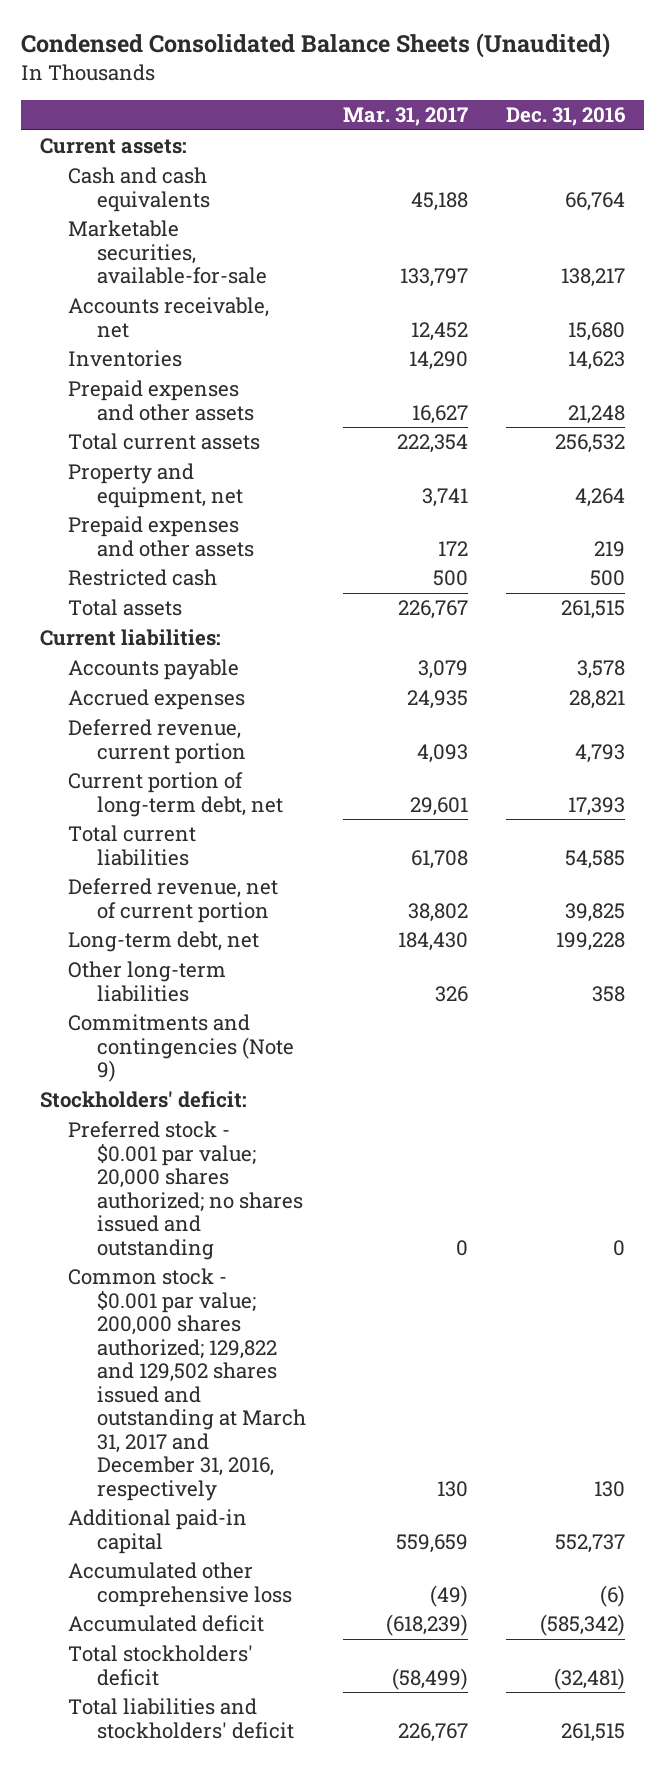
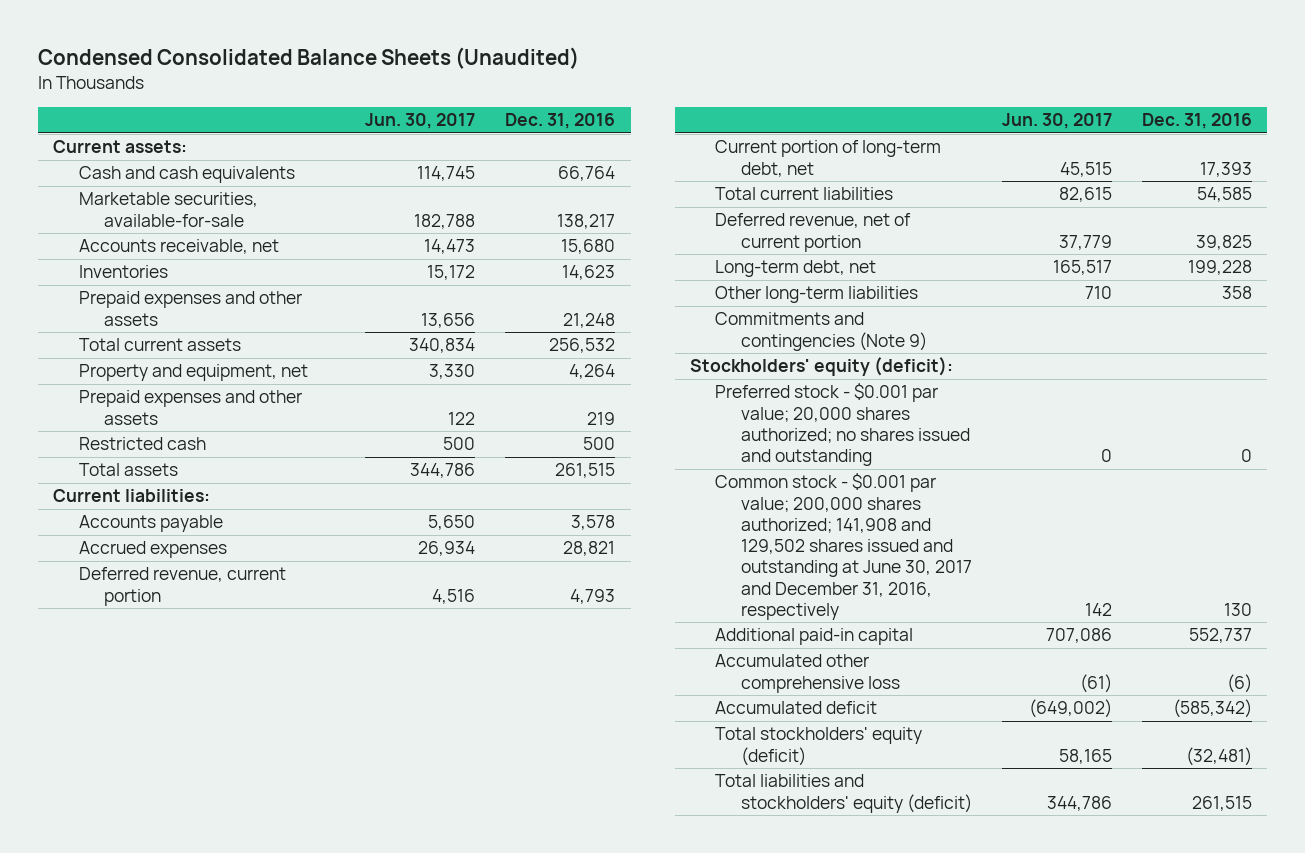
[343,107,469,127] Mar. 31, 2017 -> none
none -> [365,113,476,130] Jun. 30, 2017
[39,1091,247,1109] Stockholders' deficit: -> [689,357,953,377] Stockholders' equity (deficit):
[68,1268,306,1501] Common stock - $0.001 par value; 200,000 shares authorized; 129,822 and 129,502 shares issued and outstanding at March 31, 2017 and December 31, 2016, respectively -> [715,473,972,620] Common stock - $0.001 par value; 200,000 shares authorized; 141,908 and 129,502 shares issued and outstanding at June 30, 2017 and December 31, 2016, respectively
[68,1645,254,1686] Total stockholders' deficit -> [715,727,923,766] Total stockholders' equity (deficit)
[68,1698,294,1739] Total liabilities and stockholders' deficit -> [715,774,972,813] Total liabilities and stockholders' equity (deficit)

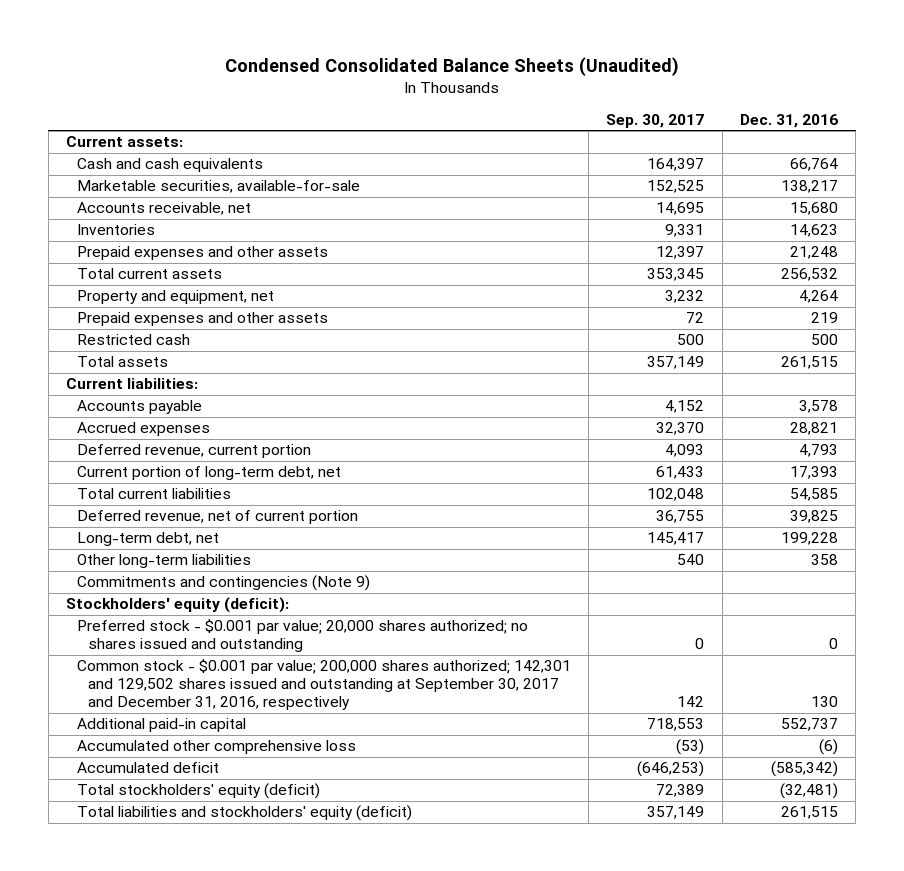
[365,113,476,130] Jun. 30, 2017 -> none
none -> [606,113,705,128] Sep. 30, 2017
[715,473,972,620] Common stock - $0.001 par value; 200,000 shares authorized; 141,908 and 129,502 shares issued and outstanding at June 30, 2017 and December 31, 2016, respectively -> [76,659,571,711] Common stock - $0.001 par value; 200,000 shares authorized; 142,301 and 129,502 shares issued and outstanding at September 30, 2017 and December 31, 2016, respectively

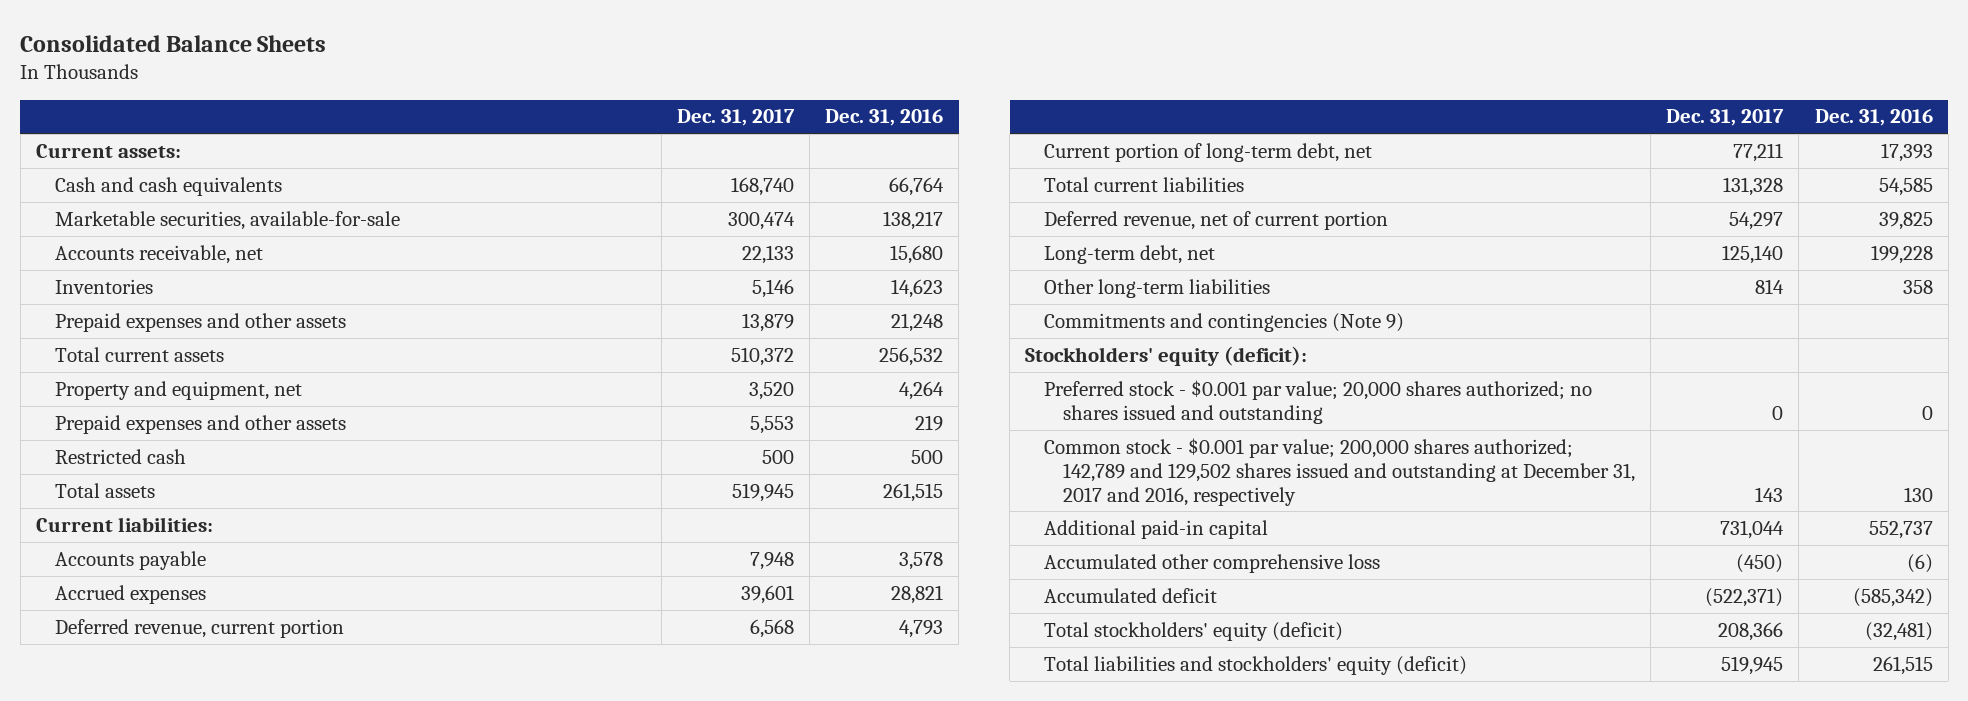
[224,57,679,77] Condensed Consolidated Balance Sheets (Unaudited) -> [20,34,327,52] Consolidated Balance Sheets
[606,113,705,128] Sep. 30, 2017 -> none
none -> [676,109,795,127] Dec. 31, 2017
[76,659,571,711] Common stock - $0.001 par value; 200,000 shares authorized; 142,301 and 129,502 shares issued and outstanding at September 30, 2017 and December 31, 2016, respectively -> [1044,437,1636,506] Common stock - $0.001 par value; 200,000 shares authorized; 142,789 and 129,502 shares issued and outstanding at December 31, 2017 and 2016, respectively

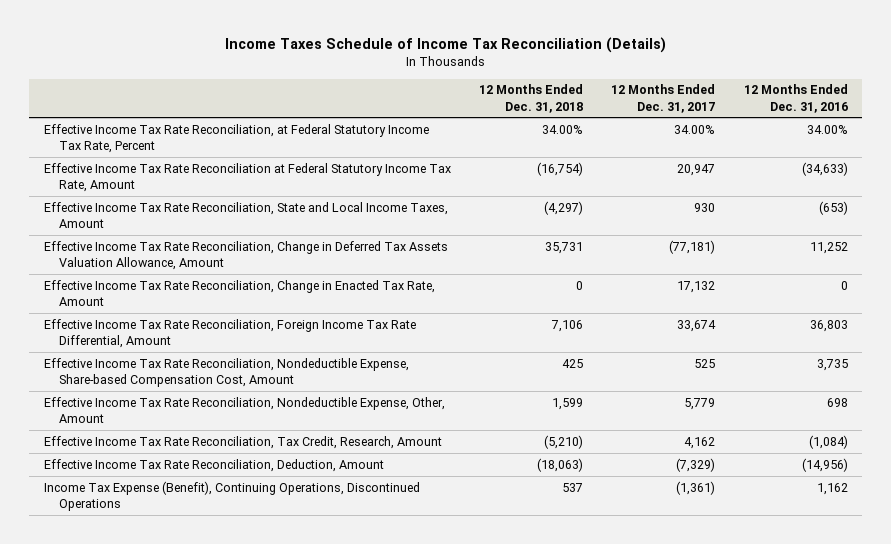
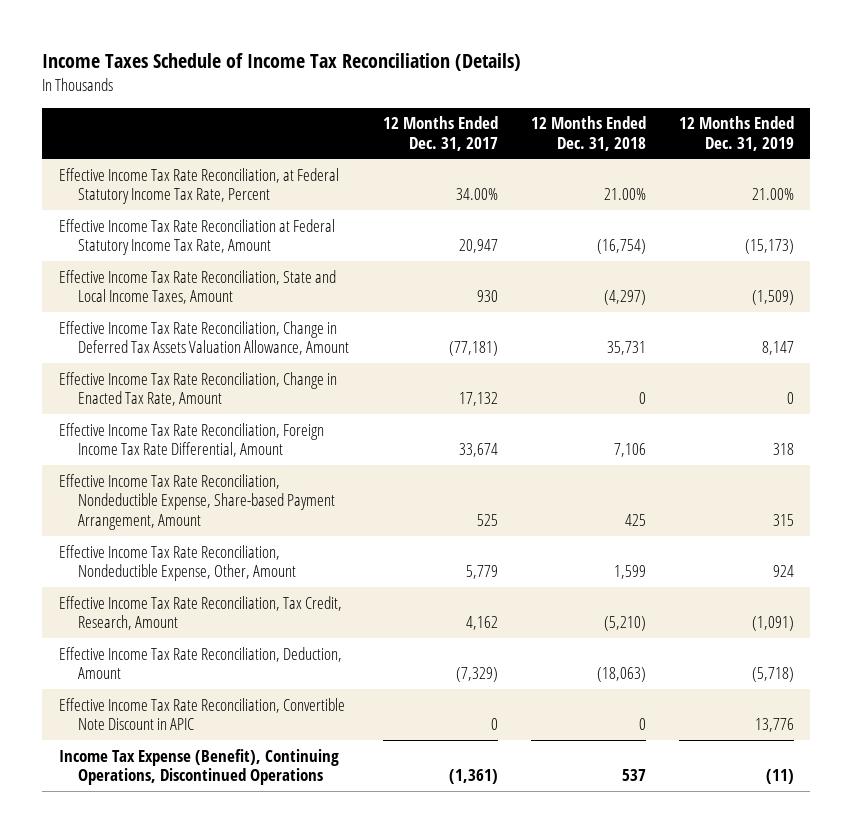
[743,84,848,113] 12 Months Ended Dec. 31, 2016 -> none
none -> [678,116,794,151] 12 Months Ended Dec. 31, 2019
[542,124,584,134] 34.00% -> [603,188,646,201] 21.00%
[43,357,409,387] Effective Income Tax Rate Reconciliation, Nondeductible Expense, Share-based Compensation Cost, Amount -> [58,473,336,531] Effective Income Tax Rate Reconciliation, Nondeductible Expense, Share-based Payment Arrangement, Amount
none -> [58,697,345,731] Effective Income Tax Rate Reconciliation, Convertible Note Discount in APIC

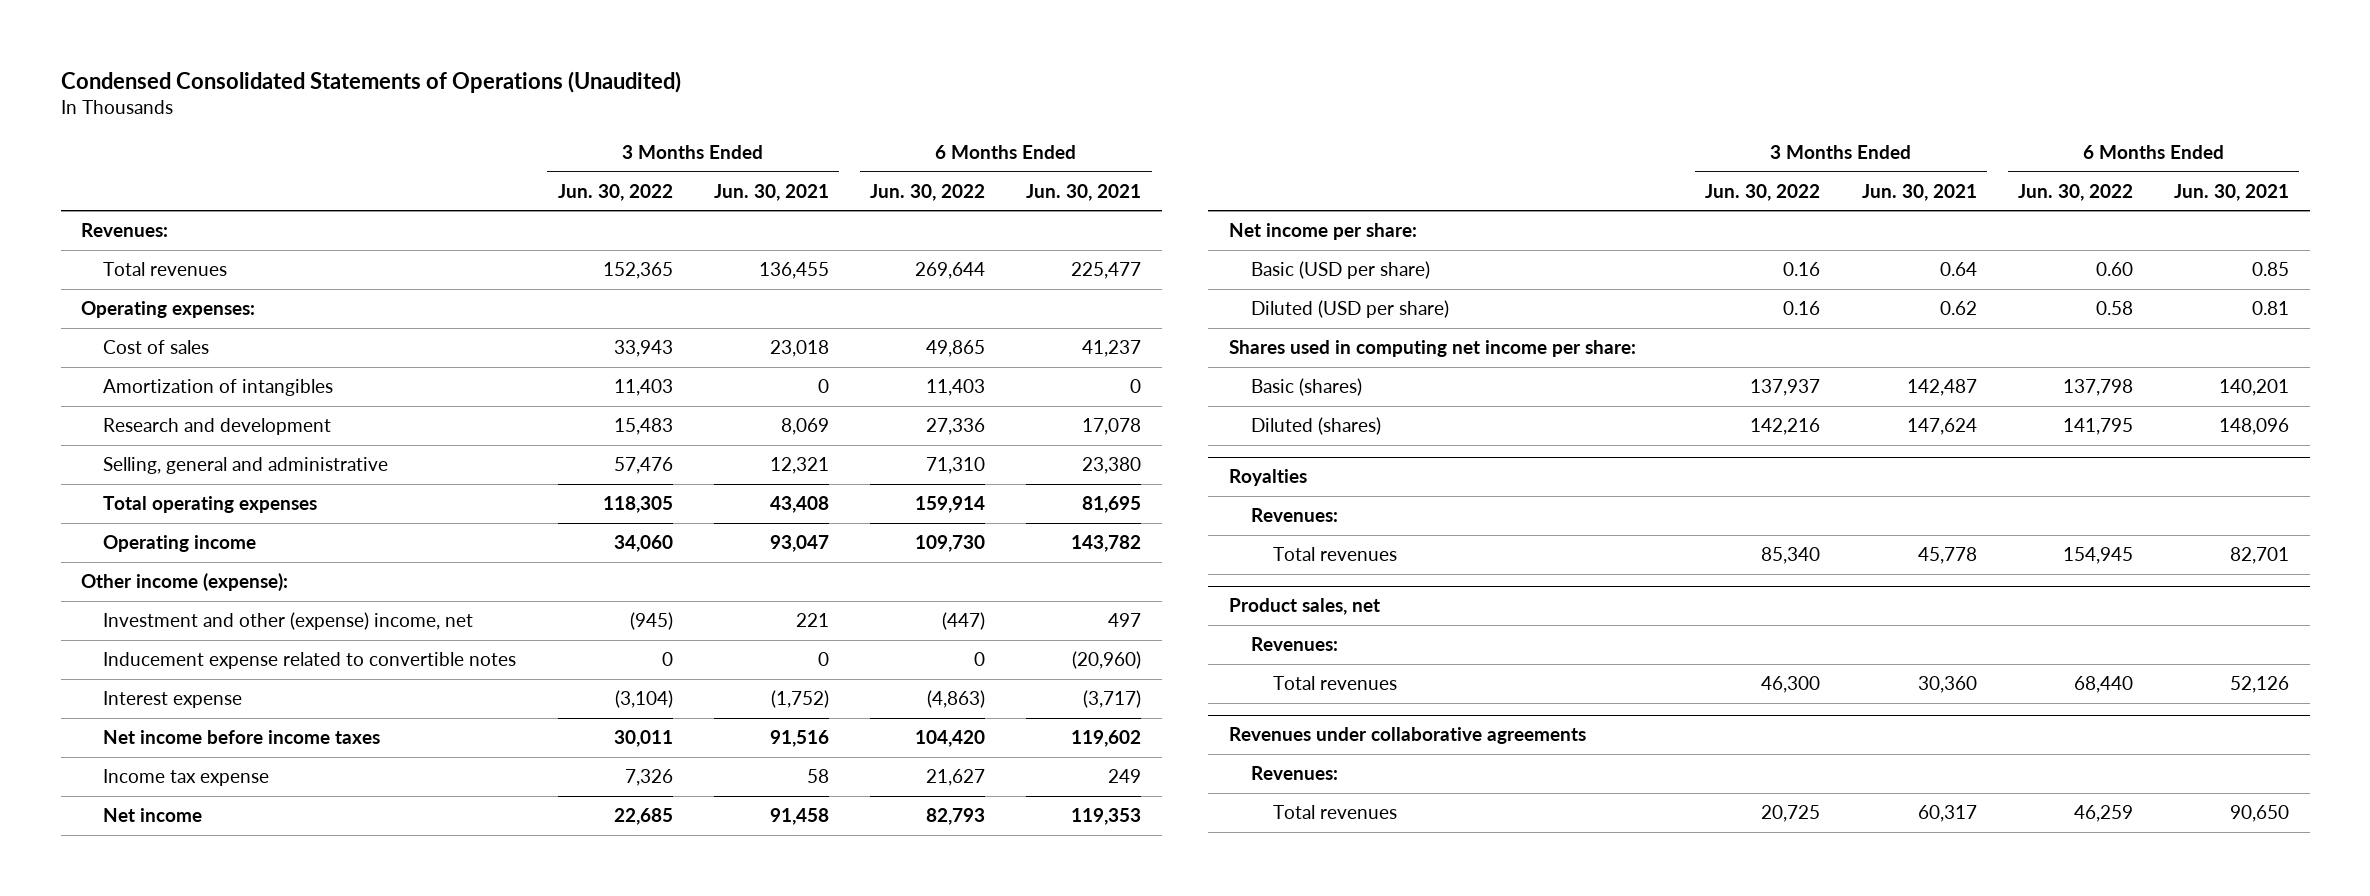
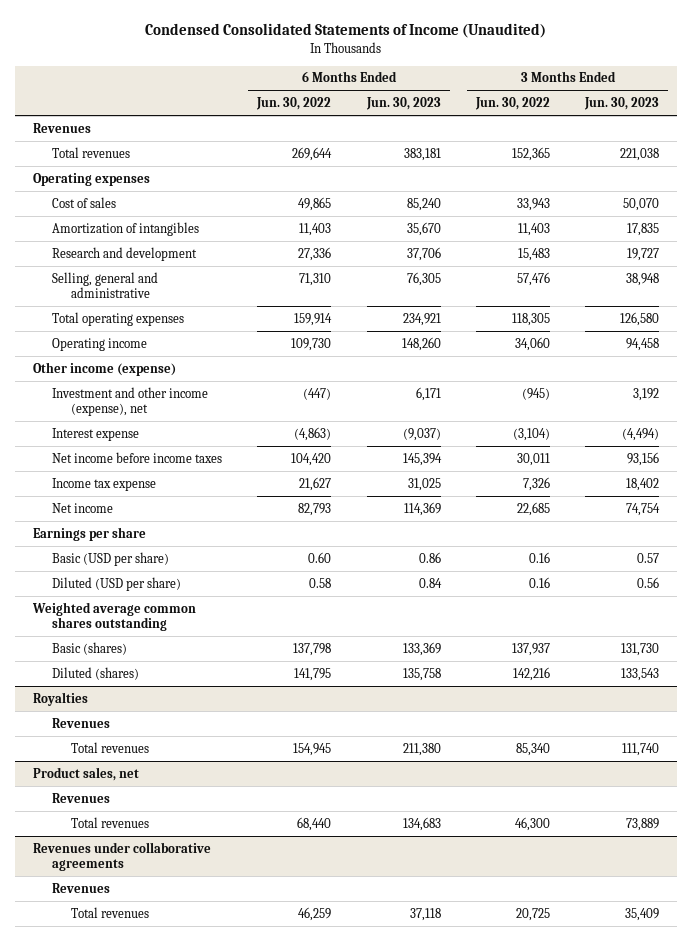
[60,71,681,94] Condensed Consolidated Statements of Operations (Unaudited) -> [145,23,547,39] Condensed Consolidated Statements of Income (Unaudited)
[713,183,829,201] Jun. 30, 2021 -> none
[1026,183,1142,201] Jun. 30, 2021 -> none
none -> [365,97,441,111] Jun. 30, 2023
none -> [584,97,660,111] Jun. 30, 2023
[81,223,169,238] Revenues: -> [32,122,91,133] Revenues
[81,301,256,319] Operating expenses: -> [32,172,150,186] Operating expenses
[103,652,517,670] Inducement expense related to convertible notes -> none
[81,573,289,592] Other income (expense): -> [32,361,176,376] Other income (expense)
[103,612,474,631] Investment and other (expense) income, net -> [51,386,208,417] Investment and other income (expense), net
[1228,223,1417,241] Net income per share: -> [32,526,146,541] Earnings per share
[1228,340,1636,358] Shares used in computing net income per share: -> [31,601,196,632] Weighted average common shares outstanding
[1250,508,1338,523] Revenues: -> [51,717,110,728] Revenues
[1250,637,1338,652] Revenues: -> [51,792,110,803] Revenues
[1250,766,1338,781] Revenues: -> [51,882,110,893] Revenues

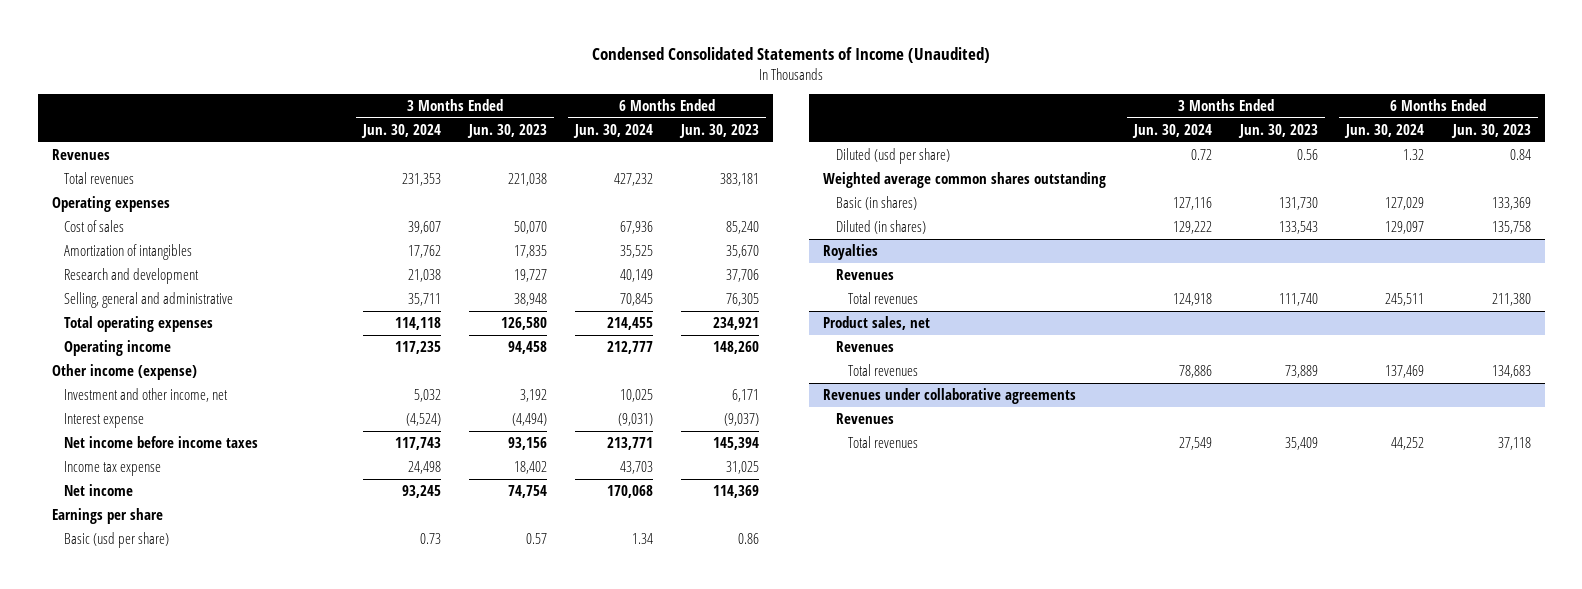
[256,97,332,111] Jun. 30, 2022 -> none
[475,97,551,111] Jun. 30, 2022 -> none
none -> [361,123,442,138] Jun. 30, 2024
none -> [573,123,654,138] Jun. 30, 2024
[51,386,208,417] Investment and other income (expense), net -> [64,388,229,403] Investment and other income, net
[51,551,169,566] Basic (USD per share) -> [64,532,170,549] Basic (usd per share)
[51,576,181,591] Diluted (USD per share) -> [835,148,950,165] Diluted (usd per share)
[51,641,127,655] Basic (shares) -> [835,196,917,211] Basic (in shares)
[51,666,139,680] Diluted (shares) -> [835,220,926,235] Diluted (in shares)

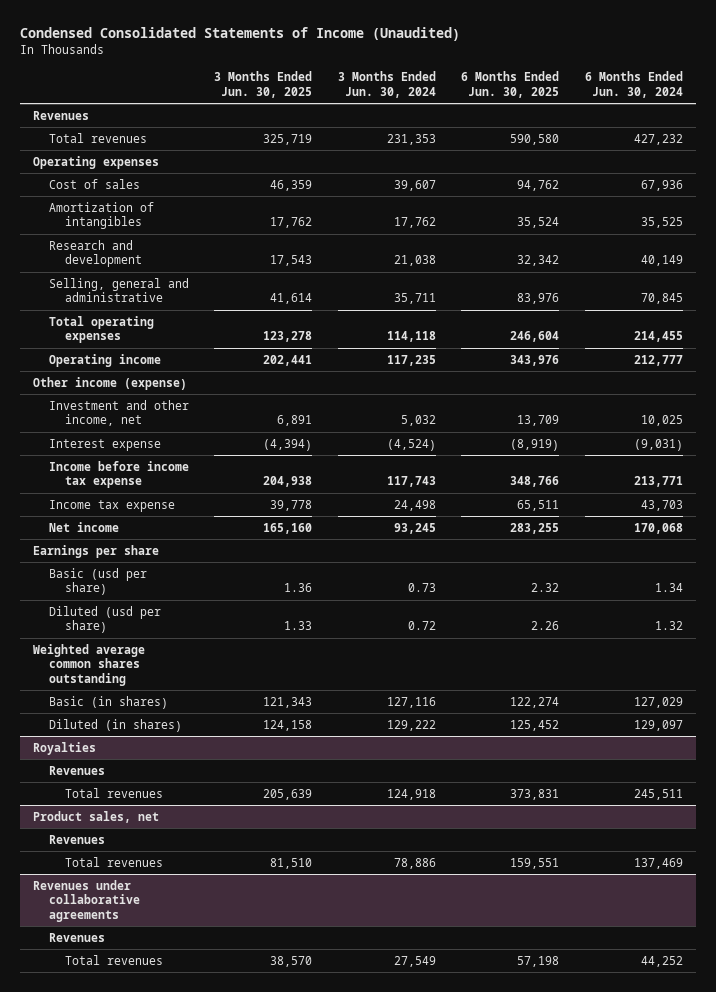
[467,123,548,138] Jun. 30, 2023 -> none
[679,123,760,138] Jun. 30, 2023 -> none
none -> [214,70,313,98] 3 Months Ended Jun. 30, 2025
none -> [461,70,560,98] 6 Months Ended Jun. 30, 2025
[64,436,259,449] Net income before income taxes -> [48,460,189,489] Income before income tax expense

